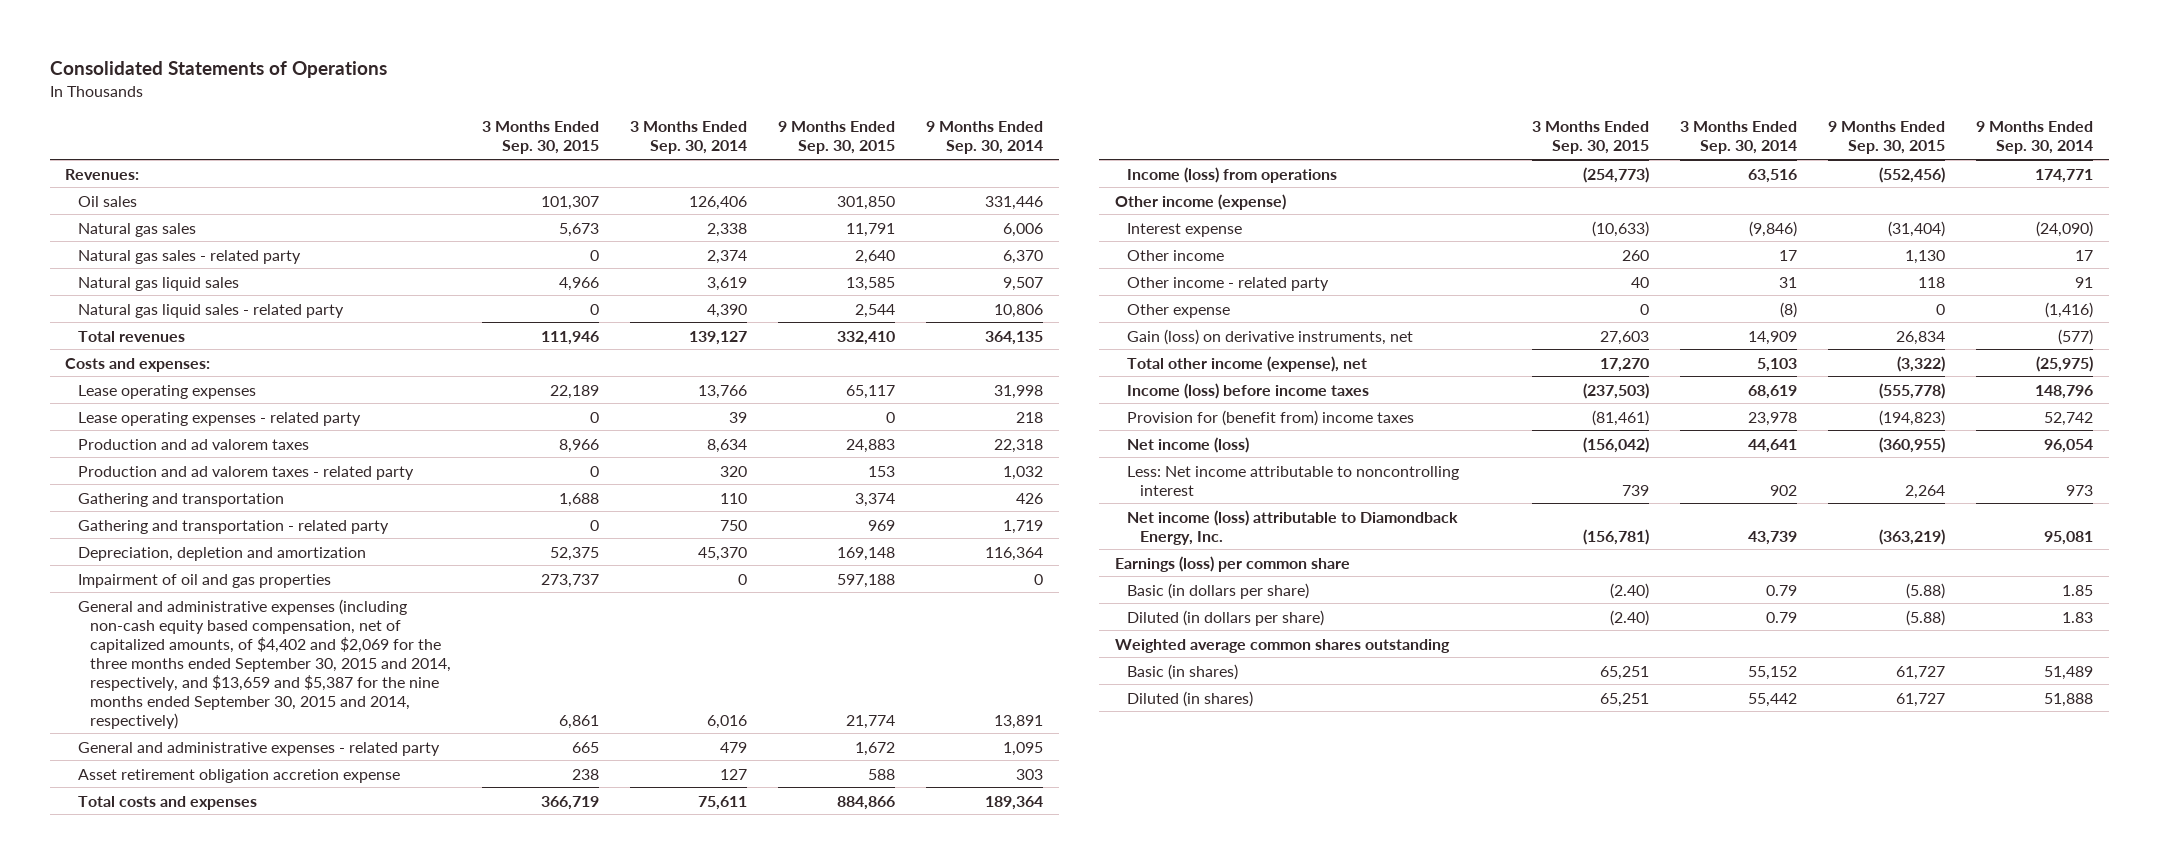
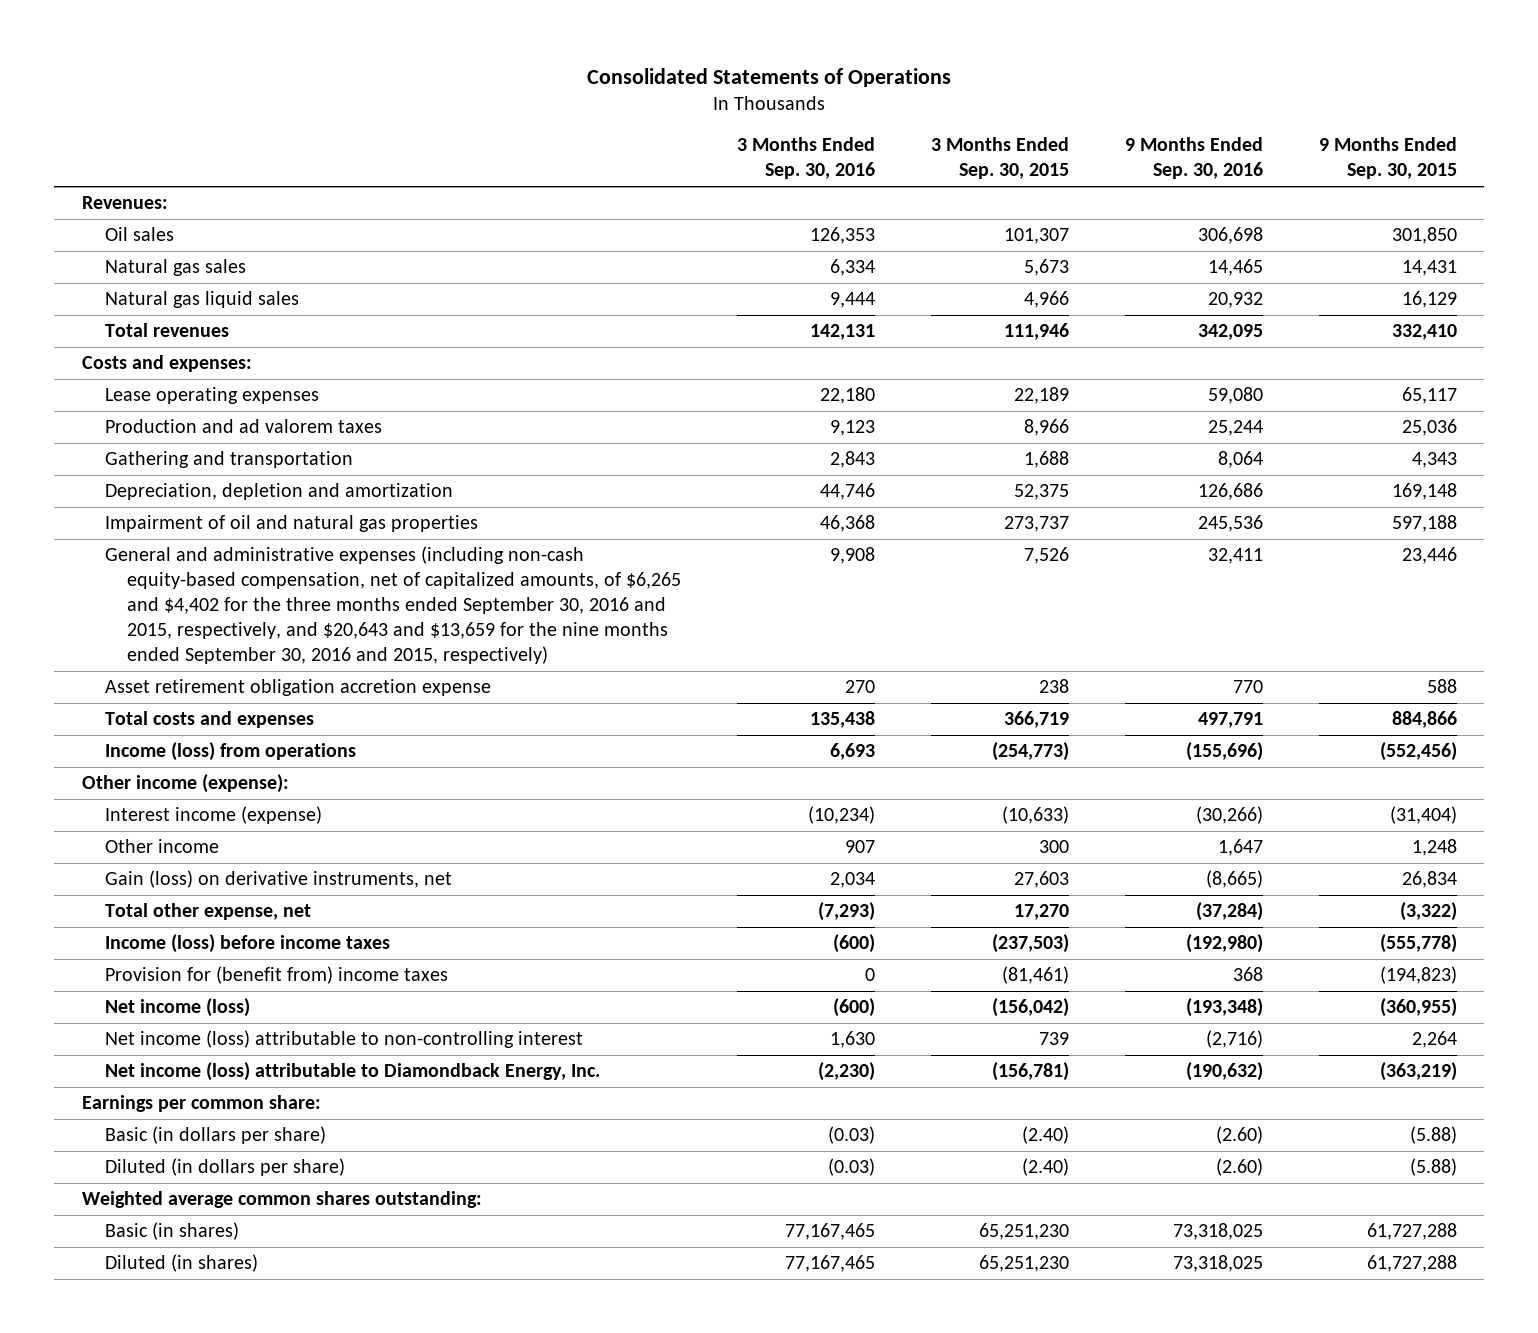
[630,121,748,155] 3 Months Ended Sep. 30, 2014 -> none
[926,121,1044,155] 9 Months Ended Sep. 30, 2014 -> none
none -> [737,137,876,180] 3 Months Ended Sep. 30, 2016
none -> [1124,137,1263,180] 9 Months Ended Sep. 30, 2016
[77,249,301,264] Natural gas sales - related party -> none
[77,303,344,318] Natural gas liquid sales - related party -> none
[846,222,896,237] 11,791 -> [1401,260,1457,277] 14,431
[846,276,896,291] 13,585 -> [1401,291,1457,309] 16,129
[77,411,361,426] Lease operating expenses - related party -> none
[77,465,414,480] Production and ad valorem taxes - related party -> none
[77,519,389,534] Gathering and transportation - related party -> none
[846,438,896,453] 24,883 -> [1401,419,1457,437] 25,036
[855,492,896,507] 3,374 -> [1411,452,1457,469] 4,343
[77,741,440,756] General and administrative expenses - related party -> none
[77,573,331,588] Impairment of oil and gas properties -> [104,515,478,533] Impairment of oil and natural gas properties
[77,598,452,729] General and administrative expenses (including non-cash equity based compensation, net of capitalized amounts, of $4,402 and $2,069 for the three months ended September 30, 2015 and 2014, respectively, and $13,659 and $5,387 for the nine months ended September 30, 2015 and 2014, respectively) -> [104,546,682,665] General and administrative expenses (including non-cash equity-based compensation, net of capitalized amounts, of $6,265 and $4,402 for the three months ended September 30, 2016 and 2015, respectively, and $20,643 and $13,659 for the nine months ended September 30, 2016 and 2015, respectively)
[559,714,600,729] 6,861 -> [1024,547,1070,565] 7,526
[846,714,896,729] 21,774 -> [1401,547,1457,565] 23,446
[1127,276,1330,291] Other income - related party -> none
[1127,303,1231,318] Other expense -> none
[1115,193,1287,210] Other income (expense) -> [81,774,289,794] Other income (expense):
[1127,222,1243,237] Interest expense -> [104,806,322,825] Interest income (expense)
[1621,249,1649,261] 260 -> [1039,840,1070,854] 300
[1905,249,1946,264] 1,130 -> [1411,839,1457,857] 1,248
[1127,355,1368,372] Total other income (expense), net -> [104,903,311,921] Total other expense, net
[1127,465,1460,496] Less: Net income attributable to noncontrolling interest -> [104,1030,583,1049] Net income (loss) attributable to non-controlling interest
[1115,555,1351,572] Earnings (loss) per common share -> [81,1095,321,1113] Earnings per common share:
[1115,638,1451,653] Weighted average common shares outstanding -> [81,1191,482,1209] Weighted average common shares outstanding:
[1599,665,1649,680] 65,251 -> [979,1223,1070,1241] 65,251,230
[1896,665,1946,680] 61,727 -> [1366,1223,1457,1241] 61,727,288
[1599,692,1649,707] 65,251 -> [979,1255,1070,1273] 65,251,230
[1896,692,1946,707] 61,727 -> [1366,1255,1457,1273] 61,727,288

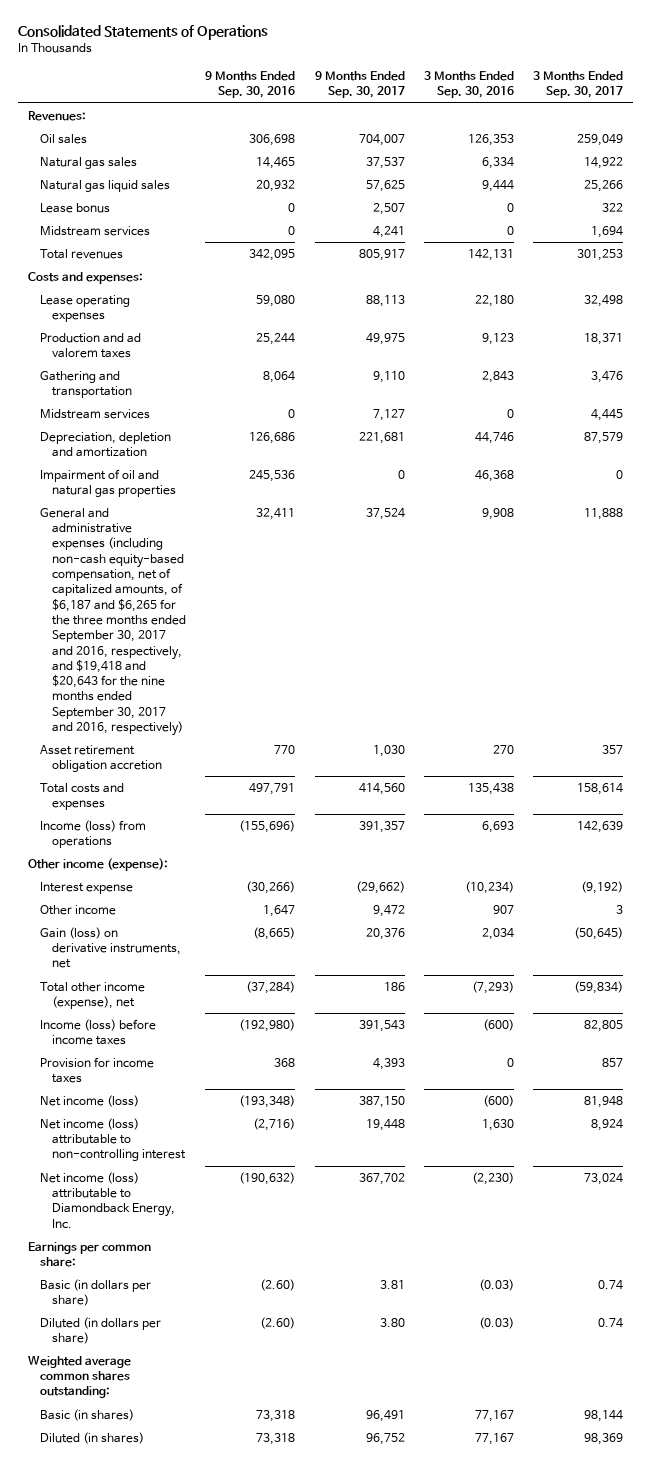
[931,137,1070,180] 3 Months Ended Sep. 30, 2015 -> none
[1318,137,1457,180] 9 Months Ended Sep. 30, 2015 -> none
none -> [314,71,405,99] 9 Months Ended Sep. 30, 2017
none -> [533,71,624,99] 3 Months Ended Sep. 30, 2017
none -> [39,202,110,213] Lease bonus
none -> [39,225,150,236] Midstream services
none -> [39,408,150,419] Midstream services
[104,546,682,665] General and administrative expenses (including non-cash equity-based compensation, net of capitalized amounts, of $6,265 and $4,402 for the three months ended September 30, 2016 and 2015, respectively, and $20,643 and $13,659 for the nine months ended September 30, 2016 and 2015, respectively) -> [39,507,187,737] General and administrative expenses (including non-cash equity-based compensation, net of capitalized amounts, of $6,187 and $6,265 for the three months ended September 30, 2017 and 2016, respectively, and $19,418 and $20,643 for the nine months ended September 30, 2017 and 2016, respectively)
[104,679,491,697] Asset retirement obligation accretion expense -> [39,744,163,773] Asset retirement obligation accretion
[104,806,322,825] Interest income (expense) -> [39,881,133,894] Interest expense
[104,903,311,921] Total other expense, net -> [39,981,145,1010] Total other income (expense), net
[104,966,448,985] Provision for (benefit from) income taxes -> [39,1056,154,1084] Provision for income taxes
[785,1223,876,1241] 77,167,465 -> [475,1409,515,1422] 77,167
[1172,1223,1263,1241] 73,318,025 -> [256,1409,296,1422] 73,318
[785,1255,876,1273] 77,167,465 -> [475,1432,515,1445] 77,167
[1172,1255,1263,1273] 73,318,025 -> [256,1432,296,1445] 73,318

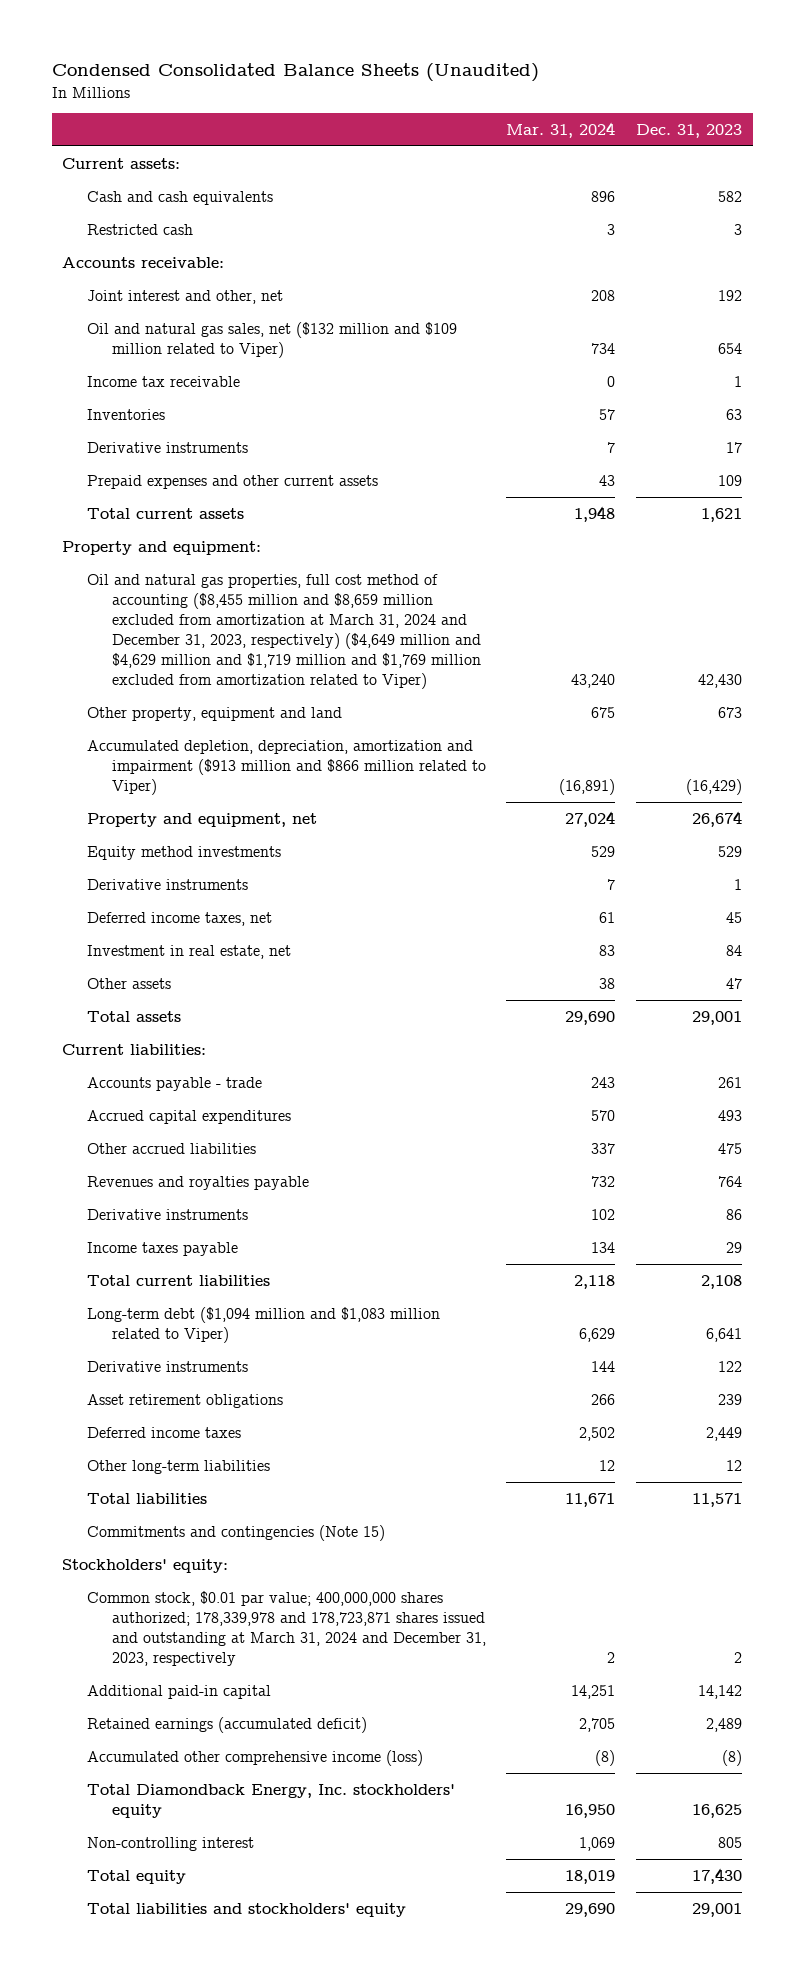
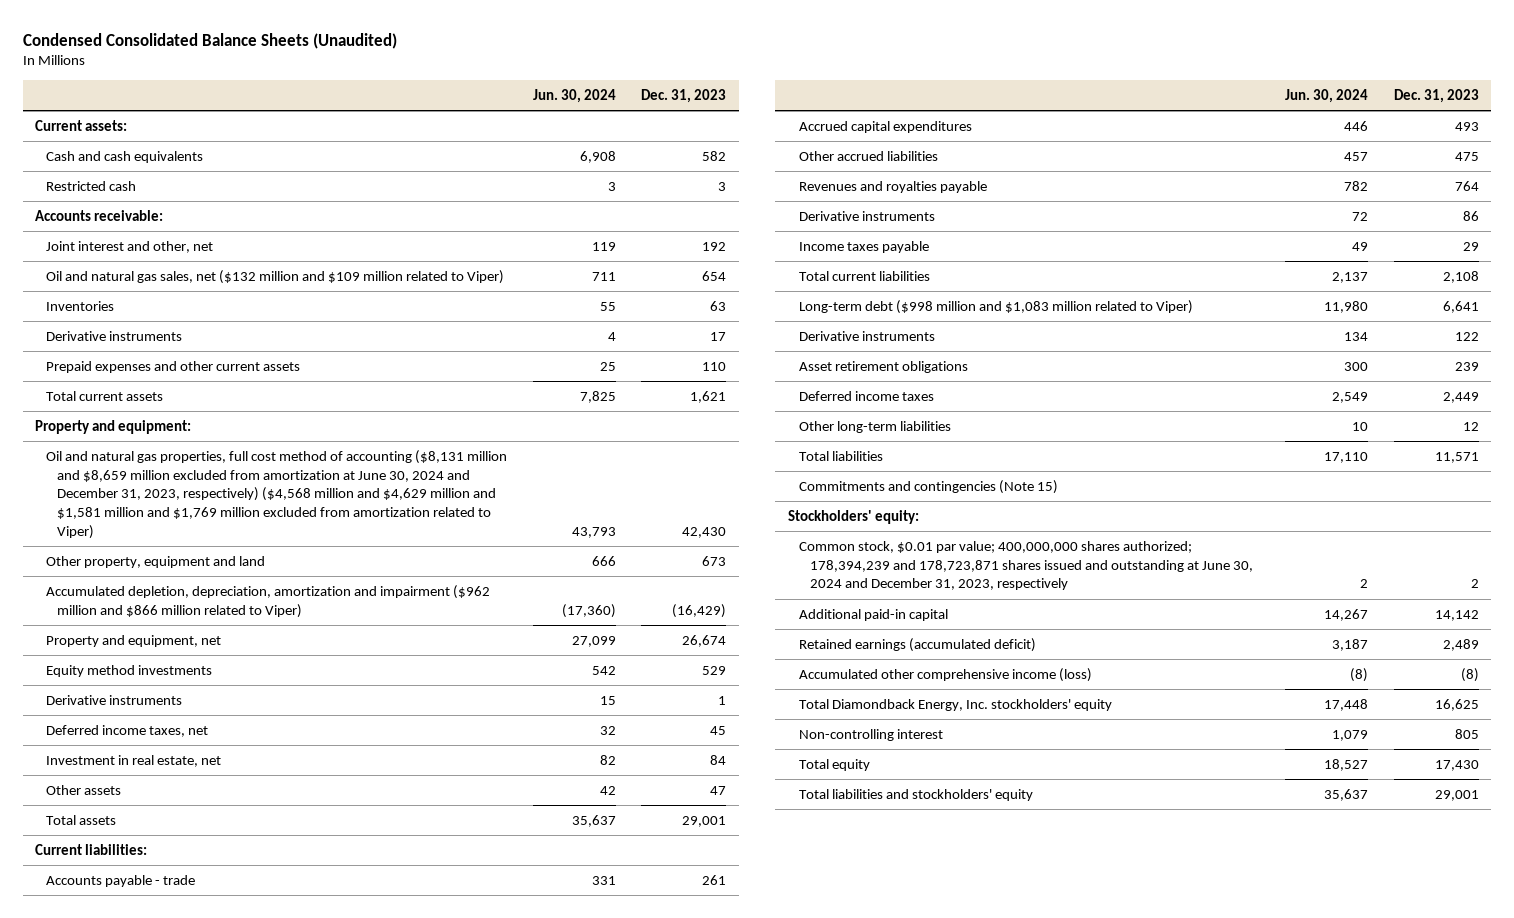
[506,122,616,139] Mar. 31, 2024 -> none
none -> [532,88,616,103] Jun. 30, 2024
[86,375,240,387] Income tax receivable -> none
[718,474,743,486] 109 -> [701,361,726,371] 110
[86,573,481,690] Oil and natural gas properties, full cost method of accounting ($8,455 million and $8,659 million excluded from amortization at March 31, 2024 and December 31, 2023, respectively) ($4,649 million and $4,629 million and $1,719 million and $1,769 million excluded from amortization related to Viper) -> [46,449,508,539] Oil and natural gas properties, full cost method of accounting ($8,131 million and $8,659 million excluded from amortization at June 30, 2024 and December 31, 2023, respectively) ($4,568 million and $4,629 million and $1,581 million and $1,769 million excluded from amortization related to Viper)
[86,739,486,795] Accumulated depletion, depreciation, amortization and impairment ($913 million and $866 million related to Viper) -> [46,584,491,618] Accumulated depletion, depreciation, amortization and impairment ($962 million and $866 million related to Viper)
[86,1306,440,1343] Long-term debt ($1,094 million and $1,083 million related to Viper) -> [799,299,1194,314] Long-term debt ($998 million and $1,083 million related to Viper)
[86,1590,486,1667] Common stock, $0.01 par value; 400,000,000 shares authorized; 178,339,978 and 178,723,871 shares issued and outstanding at March 31, 2024 and December 31, 2023, respectively -> [799,540,1254,591] Common stock, $0.01 par value; 400,000,000 shares authorized; 178,394,239 and 178,723,871 shares issued and outstanding at June 30, 2024 and December 31, 2023, respectively

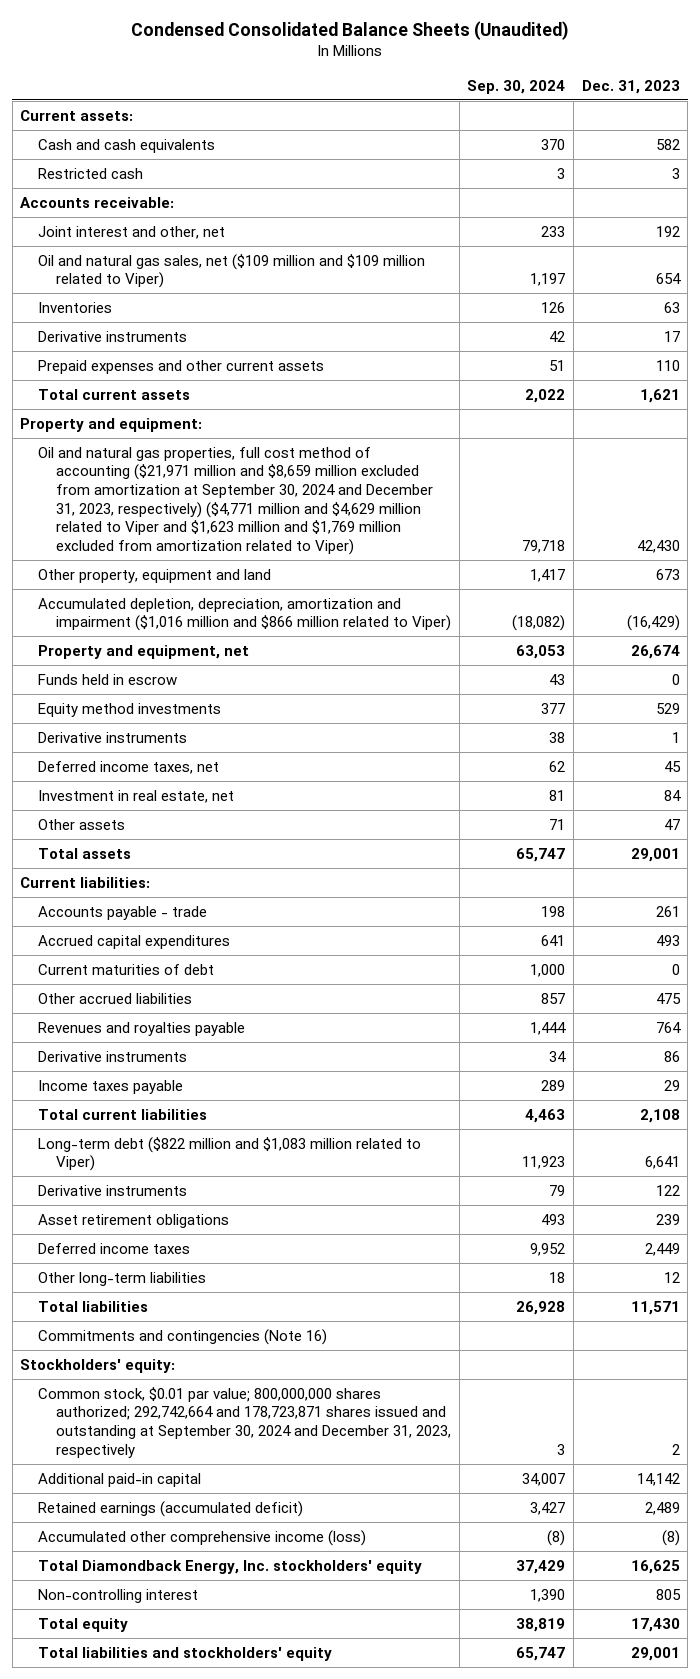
[532,88,616,103] Jun. 30, 2024 -> none
none -> [467,79,566,94] Sep. 30, 2024
[46,269,505,284] Oil and natural gas sales, net ($132 million and $109 million related to Viper) -> [38,253,426,289] Oil and natural gas sales, net ($109 million and $109 million related to Viper)
[46,449,508,539] Oil and natural gas properties, full cost method of accounting ($8,131 million and $8,659 million excluded from amortization at June 30, 2024 and December 31, 2023, respectively) ($4,568 million and $4,629 million and $1,581 million and $1,769 million excluded from amortization related to Viper) -> [38,446,434,555] Oil and natural gas properties, full cost method of accounting ($21,971 million and $8,659 million excluded from amortization at September 30, 2024 and December 31, 2023, respectively) ($4,771 million and $4,629 million related to Viper and $1,623 million and $1,769 million excluded from amortization related to Viper)
[46,584,491,618] Accumulated depletion, depreciation, amortization and impairment ($962 million and $866 million related to Viper) -> [38,597,452,632] Accumulated depletion, depreciation, amortization and impairment ($1,016 million and $866 million related to Viper)
none -> [38,673,178,685] Funds held in escrow
none -> [38,963,215,975] Current maturities of debt
[799,299,1194,314] Long-term debt ($998 million and $1,083 million related to Viper) -> [38,1136,422,1172] Long-term debt ($822 million and $1,083 million related to Viper)
[799,479,1059,494] Commitments and contingencies (Note 15) -> [38,1328,328,1345] Commitments and contingencies (Note 16)
[799,540,1254,591] Common stock, $0.01 par value; 400,000,000 shares authorized; 178,394,239 and 178,723,871 shares issued and outstanding at June 30, 2024 and December 31, 2023, respectively -> [38,1386,452,1458] Common stock, $0.01 par value; 800,000,000 shares authorized; 292,742,664 and 178,723,871 shares issued and outstanding at September 30, 2024 and December 31, 2023, respectively

